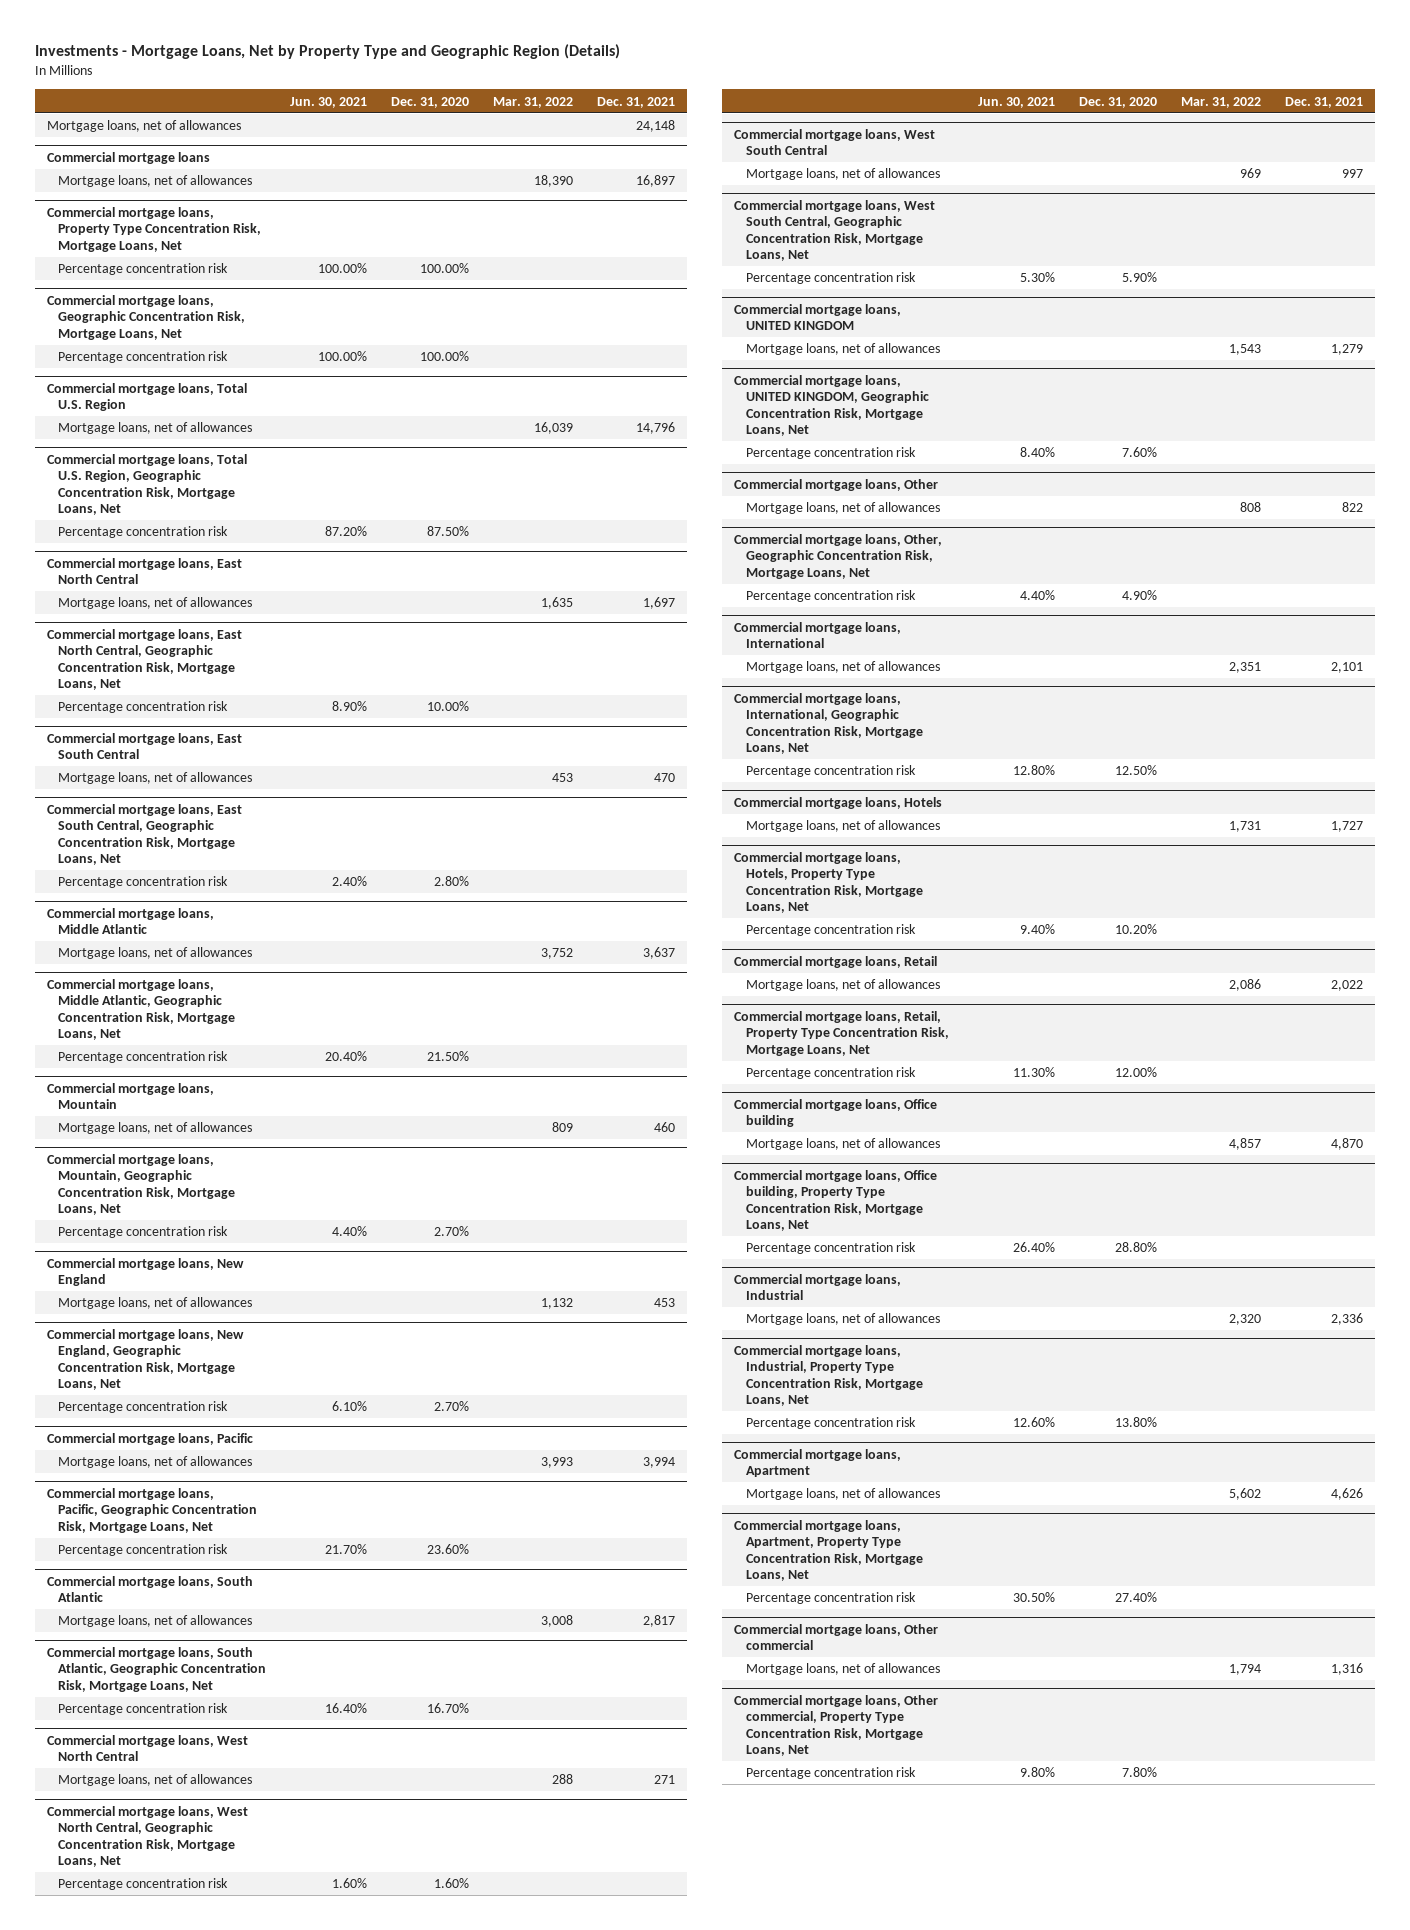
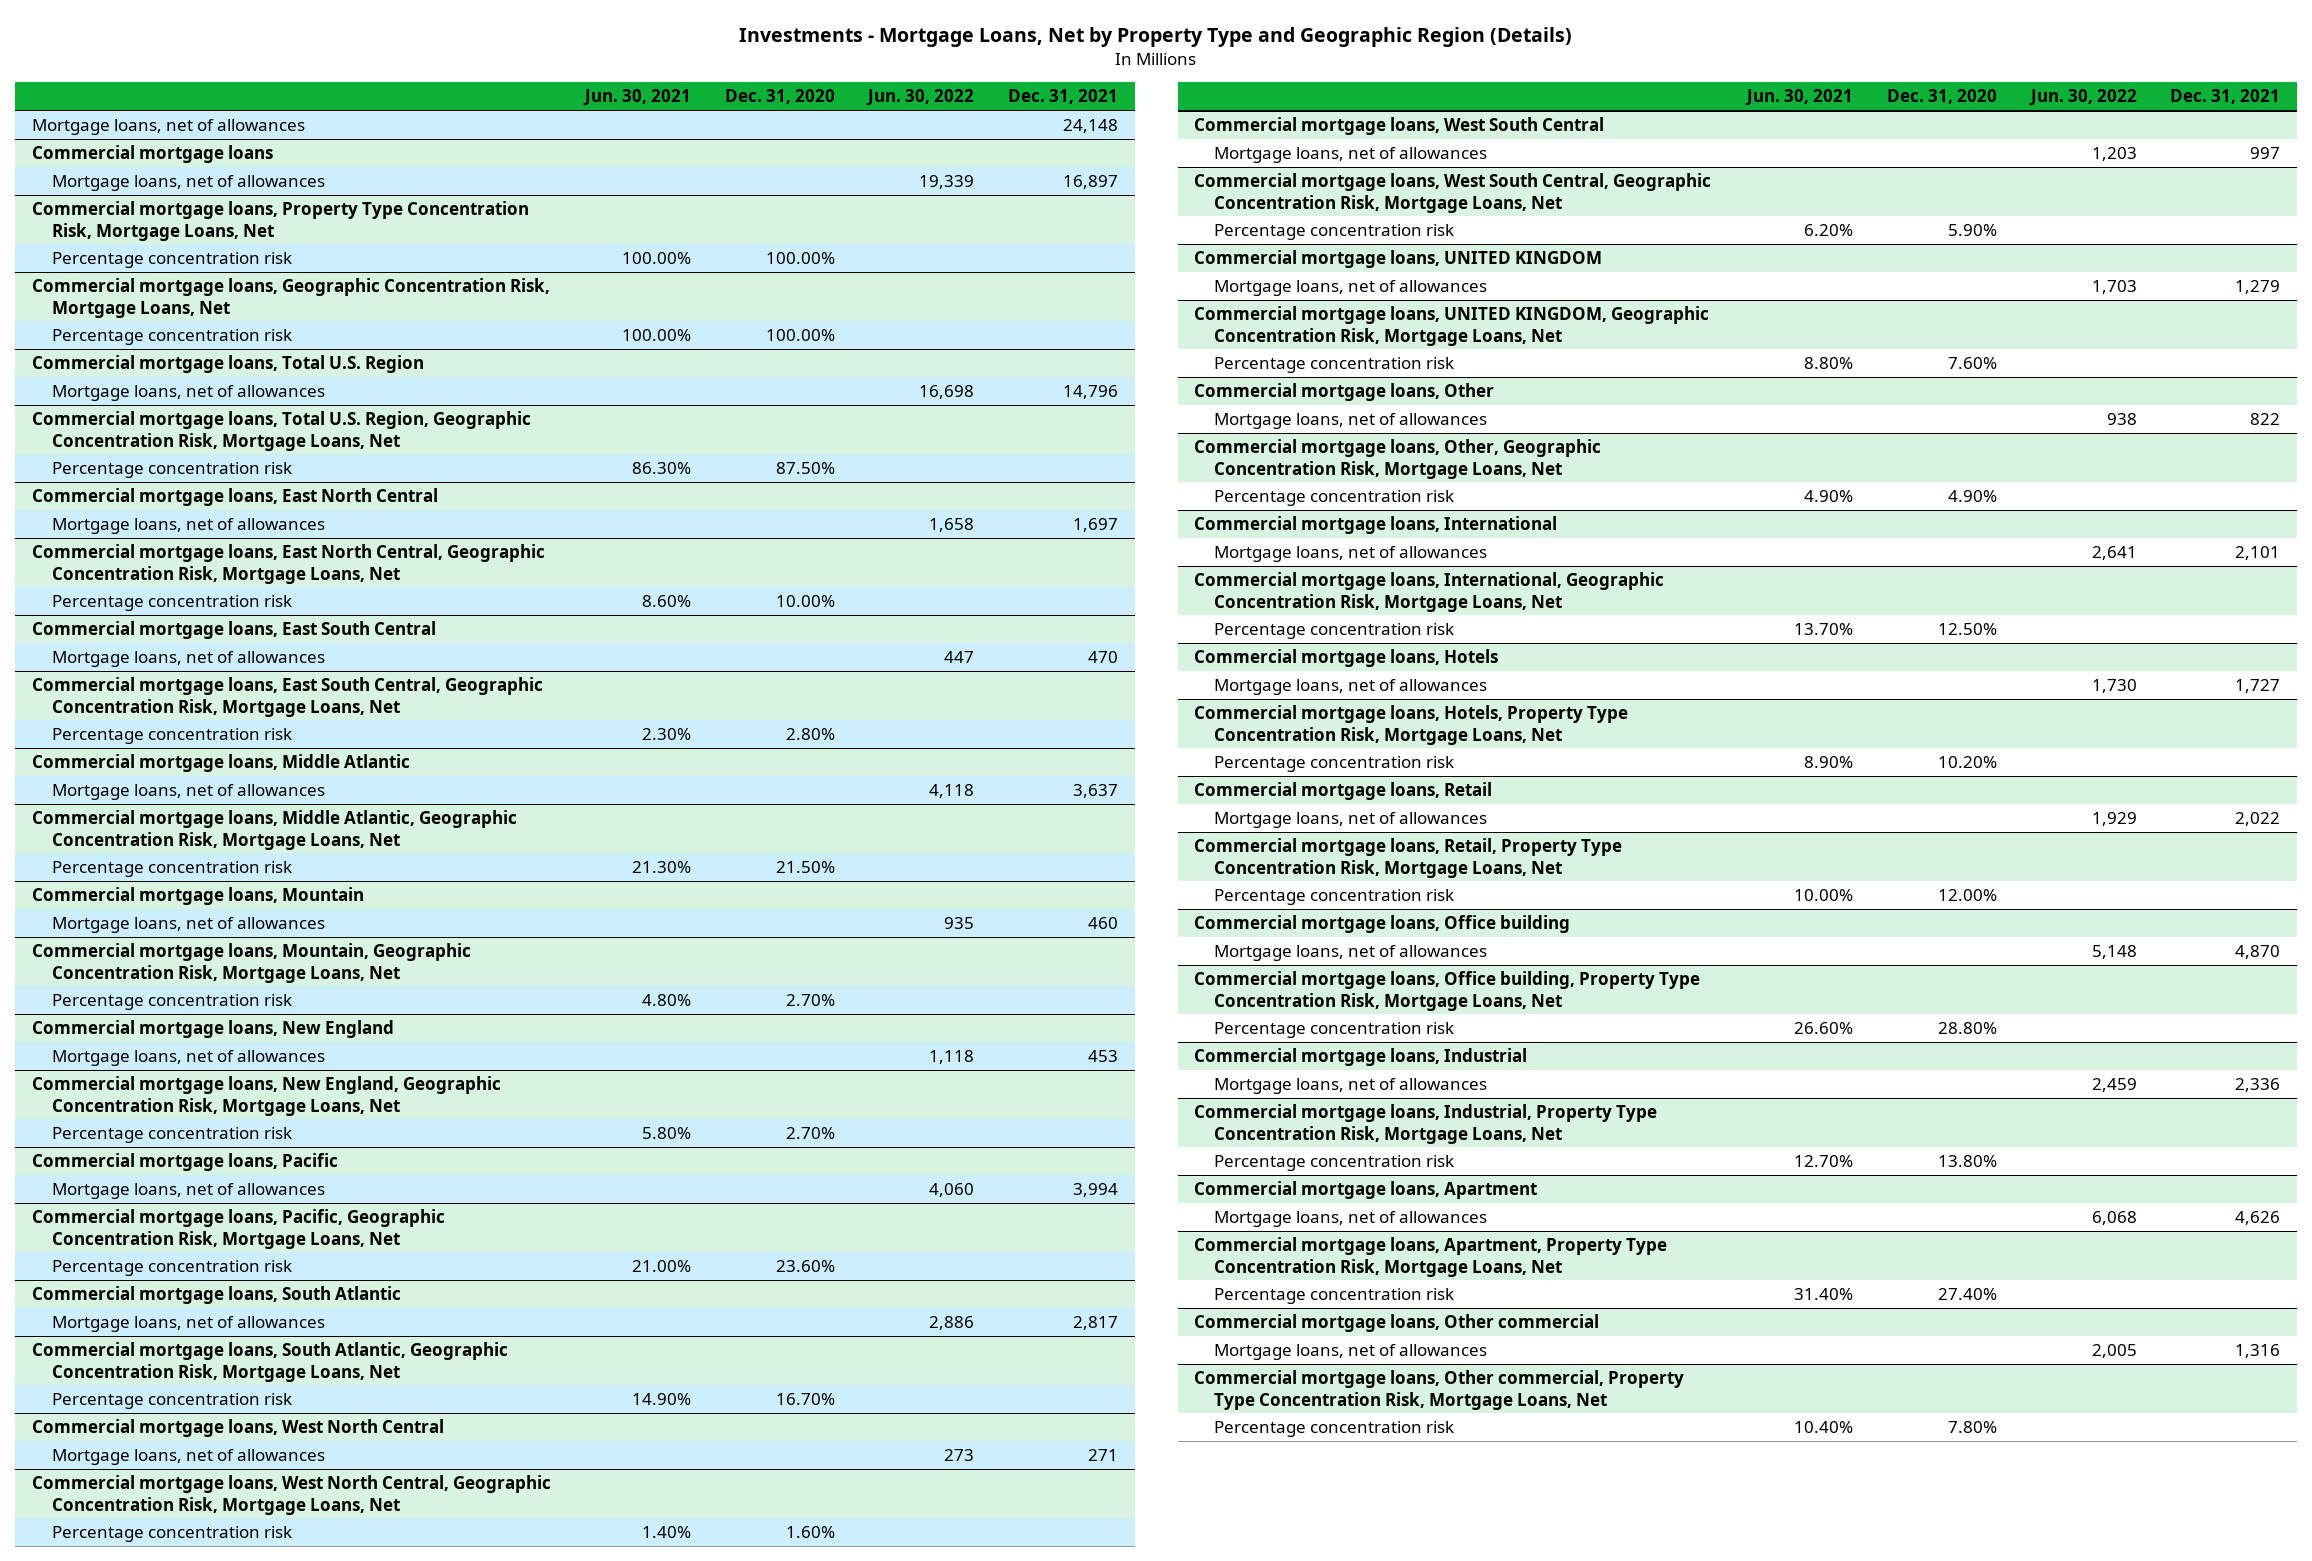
[493,96,574,108] Mar. 31, 2022 -> none
none -> [866,89,975,107] Jun. 30, 2022
[325,526,368,537] 87.20% -> [631,462,691,475] 86.30%
[332,701,368,712] 8.90% -> [641,595,691,608] 8.60%
[332,876,368,887] 2.40% -> [641,728,691,741] 2.30%
[325,1051,368,1062] 20.40% -> [631,861,691,874] 21.30%
[332,1226,368,1237] 4.40% -> [641,994,691,1007] 4.80%
[332,1401,368,1412] 6.10% -> [641,1127,691,1140] 5.80%
[325,1544,368,1555] 21.70% -> [631,1260,691,1273] 21.00%
[325,1703,368,1714] 16.40% -> [631,1393,691,1406] 14.90%
[332,1878,368,1889] 1.60% -> [641,1526,691,1539] 1.40%
[1019,272,1055,283] 5.30% -> [1804,224,1854,237] 6.20%
[1019,447,1055,458] 8.40% -> [1804,357,1854,370] 8.80%
[1019,590,1055,601] 4.40% -> [1804,490,1854,503] 4.90%
[1012,765,1055,776] 12.80% -> [1794,623,1854,636] 13.70%
[1019,924,1055,935] 9.40% -> [1804,756,1854,769] 8.90%
[1012,1067,1055,1078] 11.30% -> [1794,889,1854,902] 10.00%
[1012,1242,1055,1253] 26.40% -> [1794,1022,1854,1035] 26.60%
[1012,1417,1055,1428] 12.60% -> [1794,1155,1854,1168] 12.70%
[1012,1592,1055,1603] 30.50% -> [1794,1288,1854,1301] 31.40%
[1019,1767,1055,1778] 9.80% -> [1794,1421,1854,1434] 10.40%

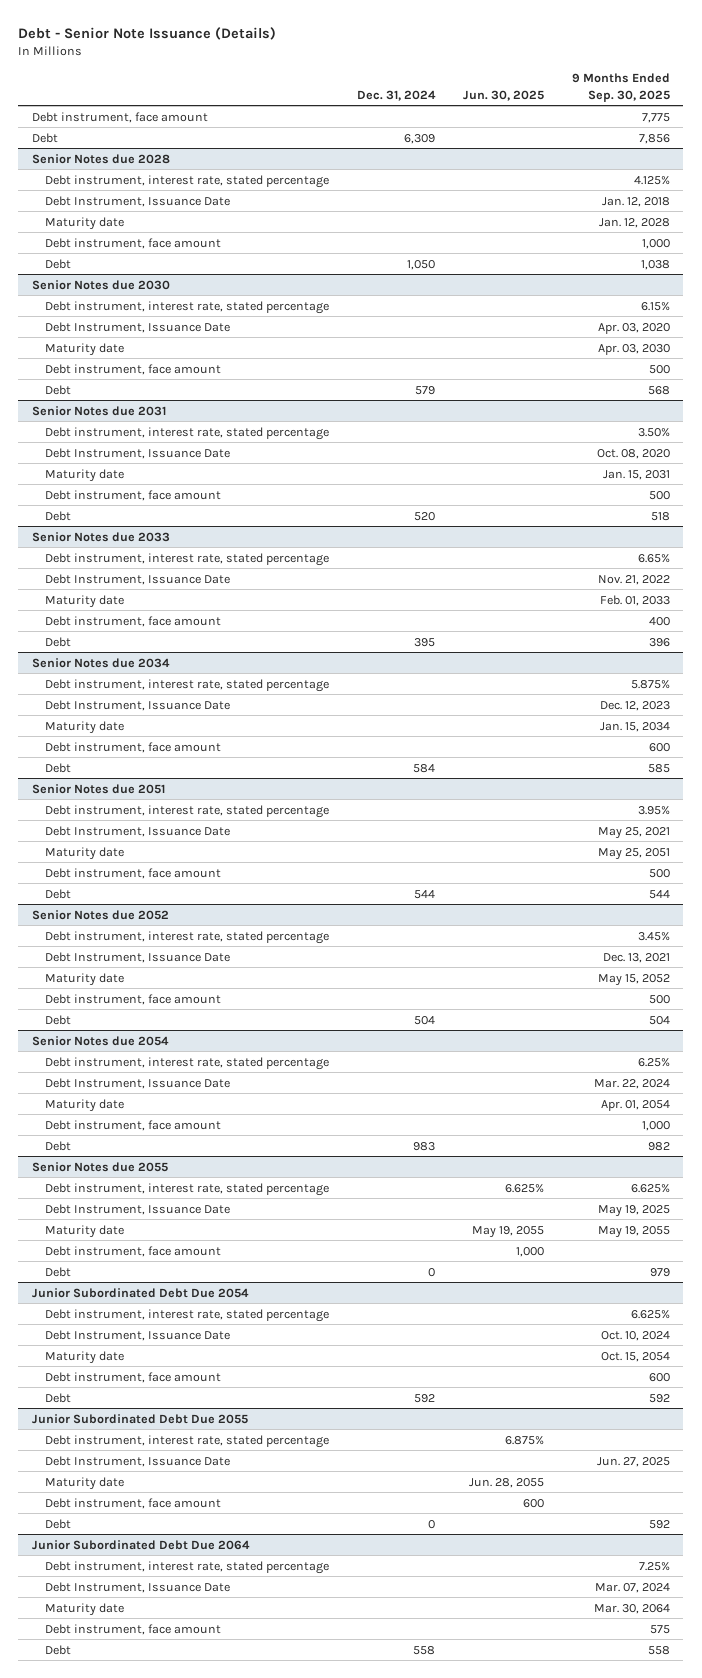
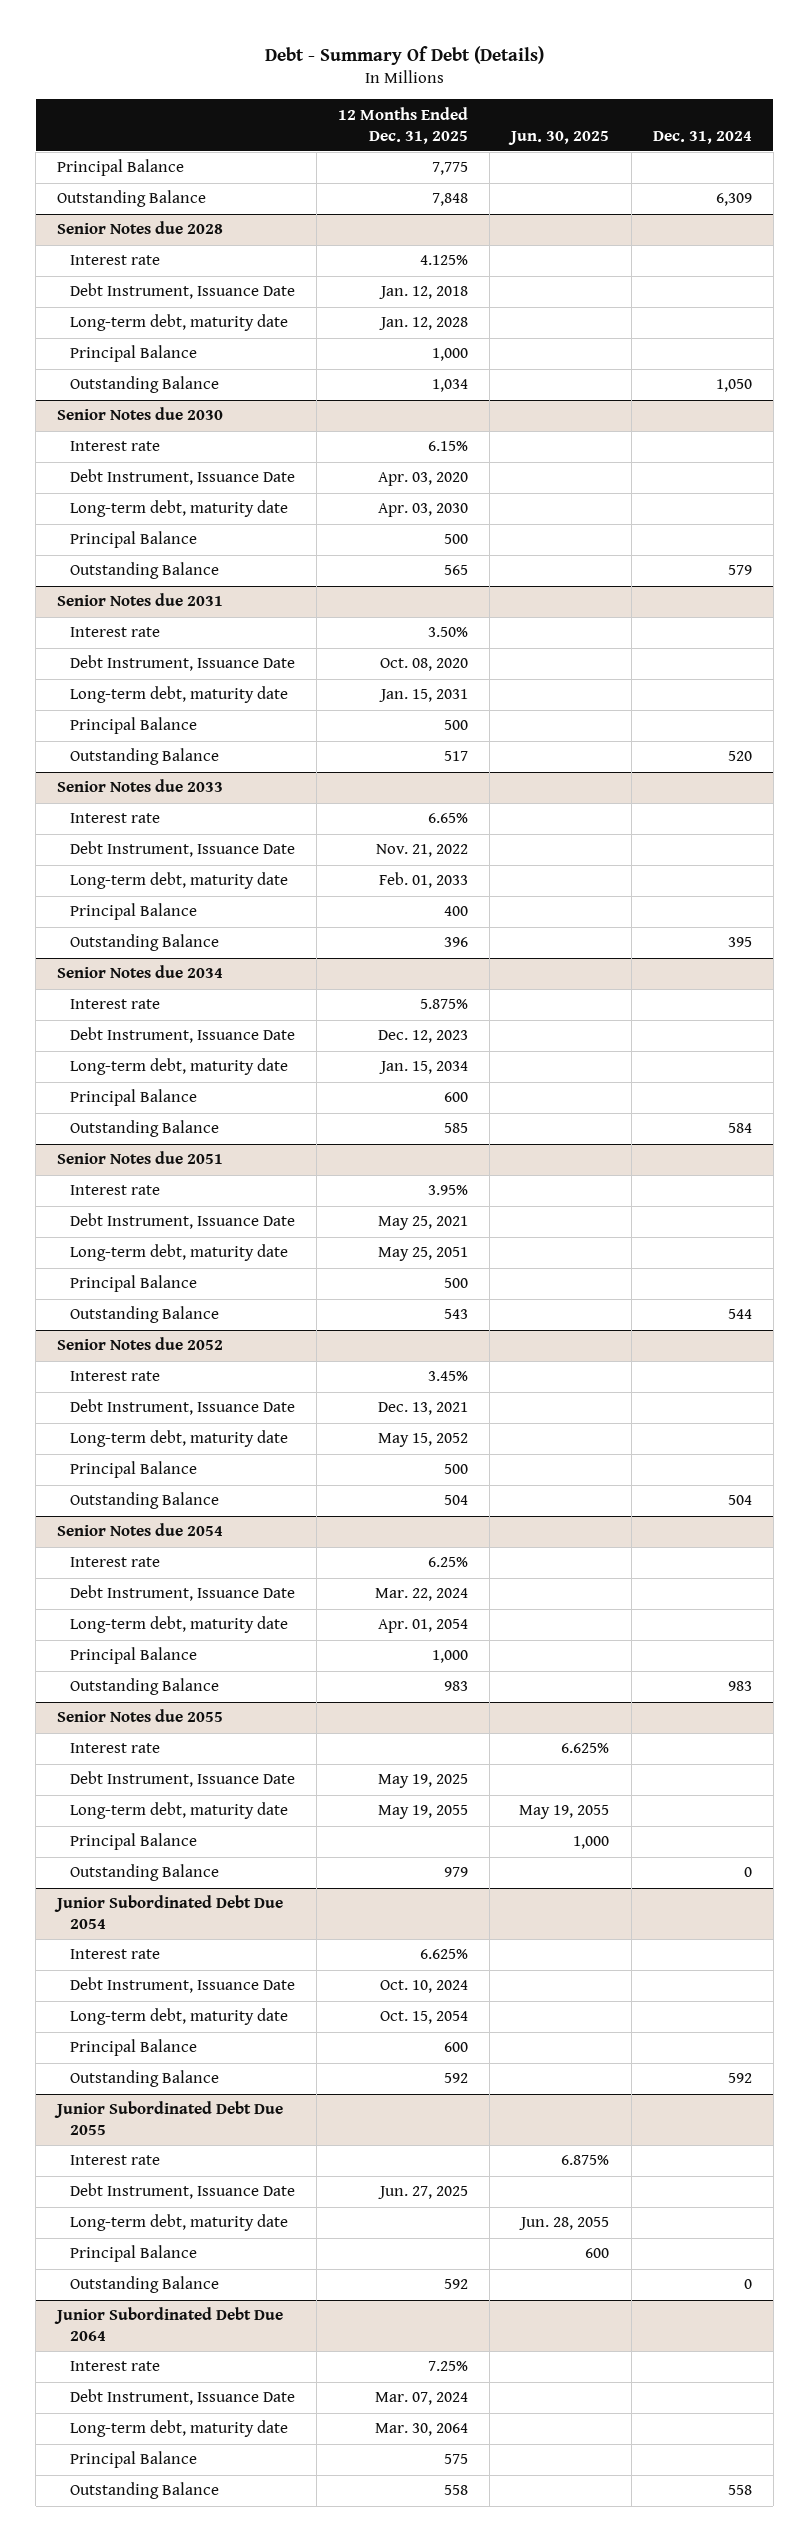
[18,26,277,40] Debt - Senior Note Issuance (Details) -> [264,46,544,66] Debt - Summary Of Debt (Details)
[571,73,670,102] 9 Months Ended Sep. 30, 2025 -> none
none -> [338,106,469,144] 12 Months Ended Dec. 31, 2025
[31,111,208,123] Debt instrument, face amount -> [57,159,185,177] Principal Balance
[31,132,58,143] Debt -> [57,190,207,208] Outstanding Balance
[45,174,330,188] Debt instrument, interest rate, stated percentage -> [69,255,160,266] Interest rate
[45,216,125,230] Maturity date -> [69,314,288,332] Long-term debt, maturity date
[45,237,222,249] Debt instrument, face amount -> [69,345,197,363] Principal Balance
[45,258,72,269] Debt -> [69,376,219,394] Outstanding Balance
[45,300,330,314] Debt instrument, interest rate, stated percentage -> [69,441,160,452] Interest rate
[45,342,125,356] Maturity date -> [69,500,288,518] Long-term debt, maturity date
[45,363,222,375] Debt instrument, face amount -> [69,531,197,549] Principal Balance
[45,384,72,395] Debt -> [69,562,219,580] Outstanding Balance
[45,426,330,440] Debt instrument, interest rate, stated percentage -> [69,627,160,638] Interest rate
[45,468,125,482] Maturity date -> [69,686,288,704] Long-term debt, maturity date
[45,489,222,501] Debt instrument, face amount -> [69,717,197,735] Principal Balance
[45,510,72,521] Debt -> [69,748,219,766] Outstanding Balance
[45,552,330,566] Debt instrument, interest rate, stated percentage -> [69,813,160,824] Interest rate
[45,594,125,608] Maturity date -> [69,872,288,890] Long-term debt, maturity date
[45,615,222,627] Debt instrument, face amount -> [69,903,197,921] Principal Balance
[45,636,72,647] Debt -> [69,934,219,952] Outstanding Balance
[45,678,330,692] Debt instrument, interest rate, stated percentage -> [69,999,160,1010] Interest rate
[45,720,125,734] Maturity date -> [69,1058,288,1076] Long-term debt, maturity date
[45,741,222,753] Debt instrument, face amount -> [69,1089,197,1107] Principal Balance
[45,762,72,773] Debt -> [69,1120,219,1138] Outstanding Balance
[45,804,330,818] Debt instrument, interest rate, stated percentage -> [69,1185,160,1196] Interest rate
[45,846,125,860] Maturity date -> [69,1244,288,1262] Long-term debt, maturity date
[45,867,222,879] Debt instrument, face amount -> [69,1275,197,1293] Principal Balance
[45,888,72,899] Debt -> [69,1306,219,1324] Outstanding Balance
[45,930,330,944] Debt instrument, interest rate, stated percentage -> [69,1371,160,1382] Interest rate
[45,972,125,986] Maturity date -> [69,1430,288,1448] Long-term debt, maturity date
[45,993,222,1005] Debt instrument, face amount -> [69,1461,197,1479] Principal Balance
[45,1014,72,1025] Debt -> [69,1492,219,1510] Outstanding Balance
[45,1056,330,1070] Debt instrument, interest rate, stated percentage -> [69,1557,160,1568] Interest rate
[45,1098,125,1112] Maturity date -> [69,1616,288,1634] Long-term debt, maturity date
[45,1119,222,1131] Debt instrument, face amount -> [69,1647,197,1665] Principal Balance
[45,1140,72,1151] Debt -> [69,1678,219,1696] Outstanding Balance
[45,1182,330,1196] Debt instrument, interest rate, stated percentage -> [69,1743,160,1754] Interest rate
[45,1224,125,1238] Maturity date -> [69,1802,288,1820] Long-term debt, maturity date
[45,1245,222,1257] Debt instrument, face amount -> [69,1833,197,1851] Principal Balance
[45,1266,72,1277] Debt -> [69,1864,219,1882] Outstanding Balance
[45,1308,330,1322] Debt instrument, interest rate, stated percentage -> [69,1949,160,1960] Interest rate
[45,1350,125,1364] Maturity date -> [69,2008,288,2026] Long-term debt, maturity date
[45,1371,222,1383] Debt instrument, face amount -> [69,2039,197,2057] Principal Balance
[45,1392,72,1403] Debt -> [69,2070,219,2088] Outstanding Balance
[45,1434,330,1448] Debt instrument, interest rate, stated percentage -> [69,2155,160,2166] Interest rate
[45,1476,125,1490] Maturity date -> [69,2214,288,2232] Long-term debt, maturity date
[45,1497,222,1509] Debt instrument, face amount -> [69,2245,197,2263] Principal Balance
[45,1518,72,1529] Debt -> [69,2276,219,2294] Outstanding Balance
[45,1560,330,1574] Debt instrument, interest rate, stated percentage -> [69,2361,160,2372] Interest rate
[45,1602,125,1616] Maturity date -> [69,2420,288,2438] Long-term debt, maturity date
[45,1623,222,1635] Debt instrument, face amount -> [69,2451,197,2469] Principal Balance
[45,1644,72,1655] Debt -> [69,2482,219,2500] Outstanding Balance

